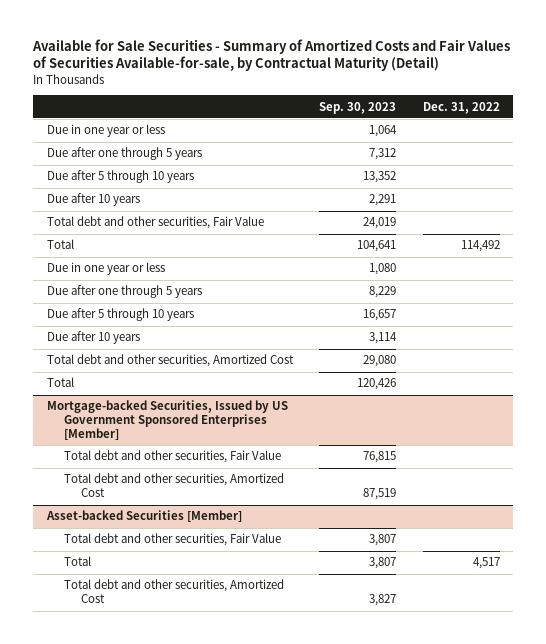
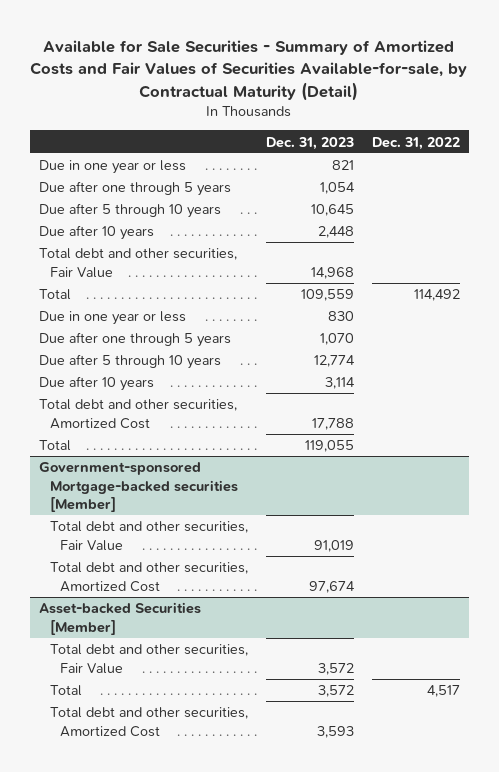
[319,101,397,114] Sep. 30, 2023 -> none
none -> [265,136,354,150] Dec. 31, 2023
[46,400,288,441] Mortgage-backed Securities, Issued by US Government Sponsored Enterprises [Member] -> [39,462,238,513] Government-sponsored Mortgage-backed securities [Member]

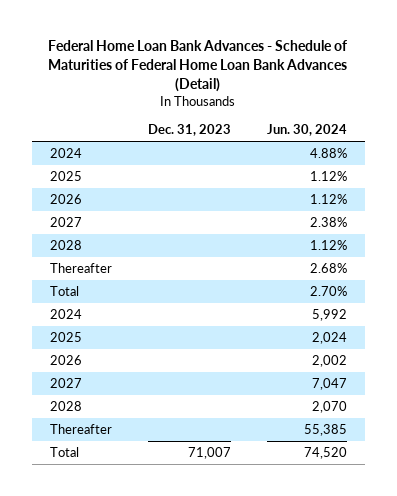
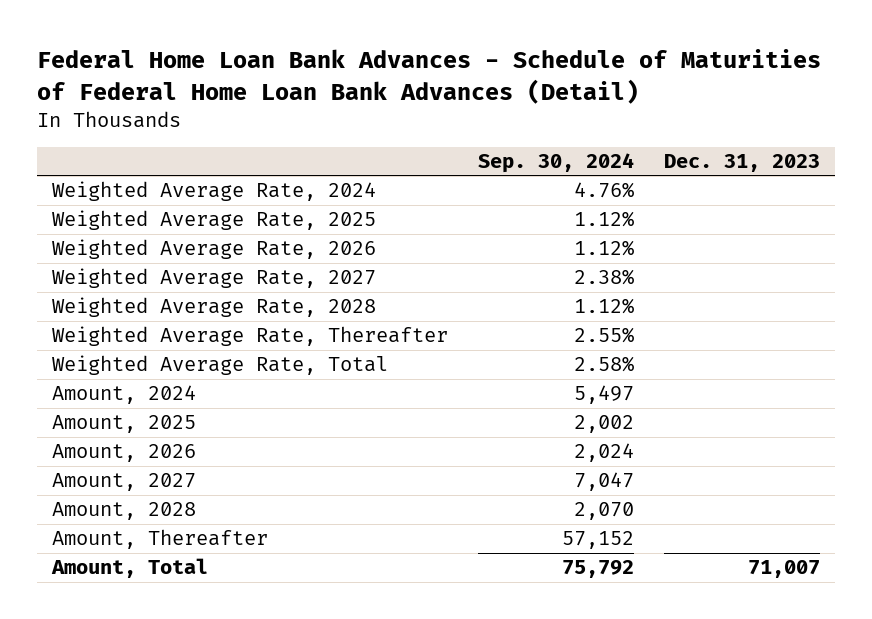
[266,124,347,137] Jun. 30, 2024 -> none
none -> [478,152,635,173] Sep. 30, 2024
[49,147,82,158] 2024 -> [52,181,377,202] Weighted Average Rate, 2024
[49,170,82,181] 2025 -> [52,210,377,231] Weighted Average Rate, 2025
[49,193,82,204] 2026 -> [52,239,377,260] Weighted Average Rate, 2026
[49,216,82,227] 2027 -> [52,268,377,289] Weighted Average Rate, 2027
[49,239,82,250] 2028 -> [52,297,377,318] Weighted Average Rate, 2028
[49,262,112,273] Thereafter -> [52,326,449,347] Weighted Average Rate, Thereafter
[49,285,79,296] Total -> [52,355,389,376] Weighted Average Rate, Total
[49,308,82,319] 2024 -> [52,385,197,405] Amount, 2024
[49,331,82,342] 2025 -> [52,415,197,434] Amount, 2025
[49,354,82,365] 2026 -> [52,444,197,463] Amount, 2026
[49,377,82,388] 2027 -> [52,473,197,492] Amount, 2027
[49,400,82,411] 2028 -> [52,502,197,521] Amount, 2028
[49,423,112,434] Thereafter -> [52,529,269,550] Amount, Thereafter
[49,446,79,457] Total -> [51,558,209,579] Amount, Total

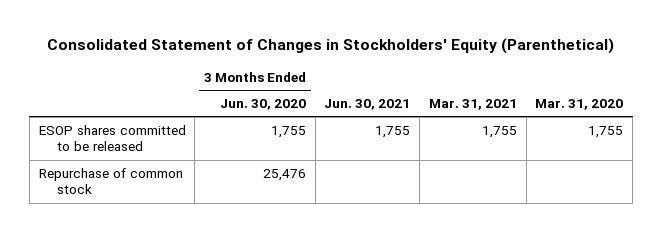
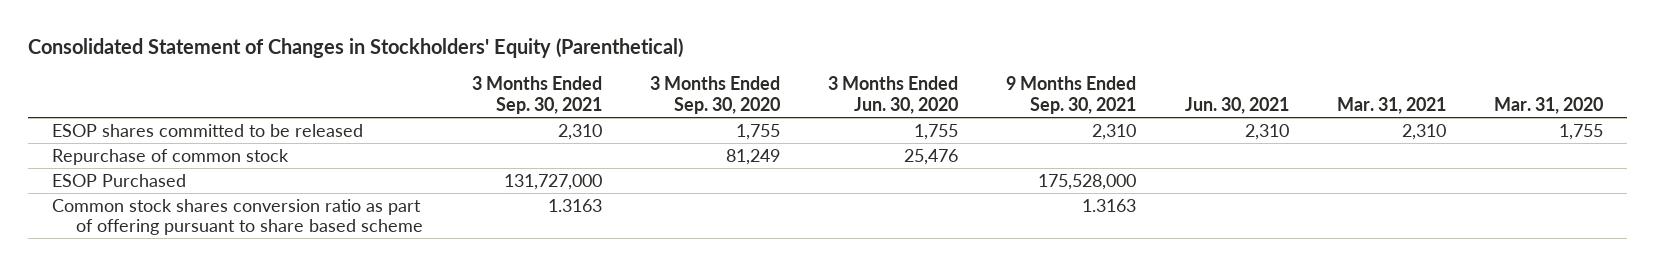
none -> [471,76,602,114] 3 Months Ended Sep. 30, 2021
none -> [649,76,780,114] 3 Months Ended Sep. 30, 2020
none -> [1006,76,1137,114] 9 Months Ended Sep. 30, 2021
[375,125,411,138] 1,755 -> [1244,123,1289,140] 2,310
[481,125,517,138] 1,755 -> [1401,123,1446,140] 2,310
none -> [51,173,186,187] ESOP Purchased
none -> [51,198,424,236] Common stock shares conversion ratio as part of offering pursuant to share based scheme

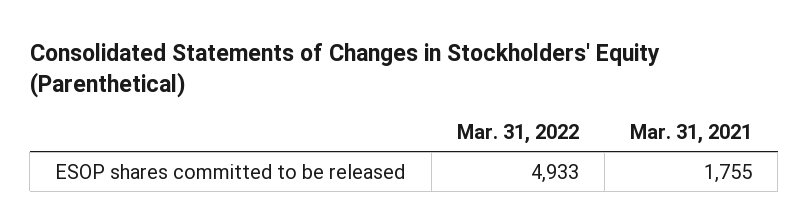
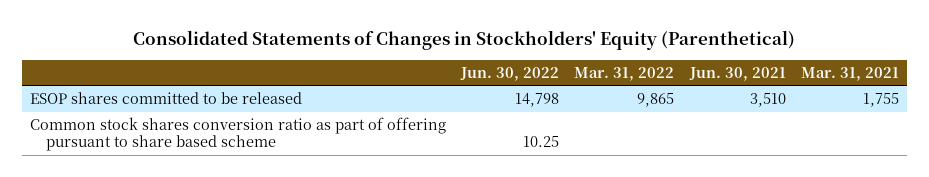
none -> [460,66,560,81] Jun. 30, 2022
none -> [688,66,786,81] Jun. 30, 2021
[530,163,579,183] 4,933 -> [637,93,675,108] 9,865
none -> [29,117,446,152] Common stock shares conversion ratio as part of offering pursuant to share based scheme

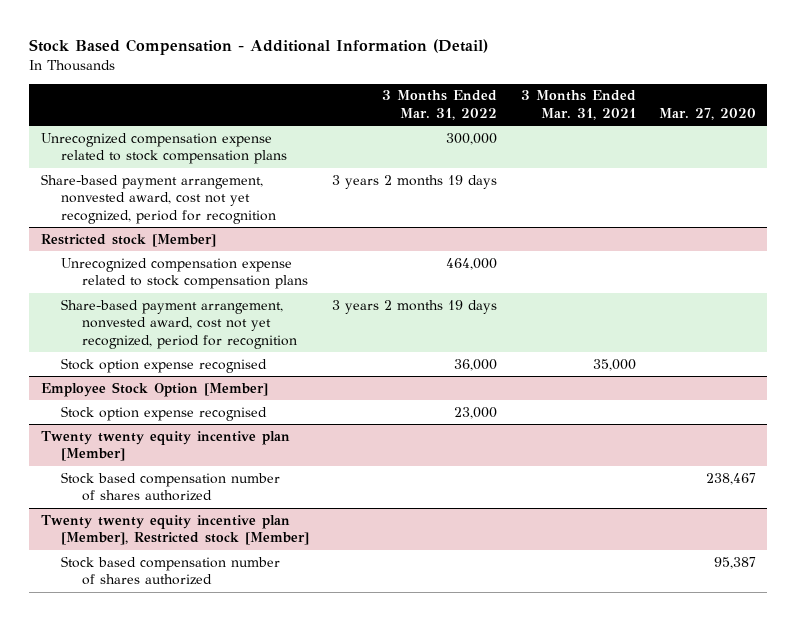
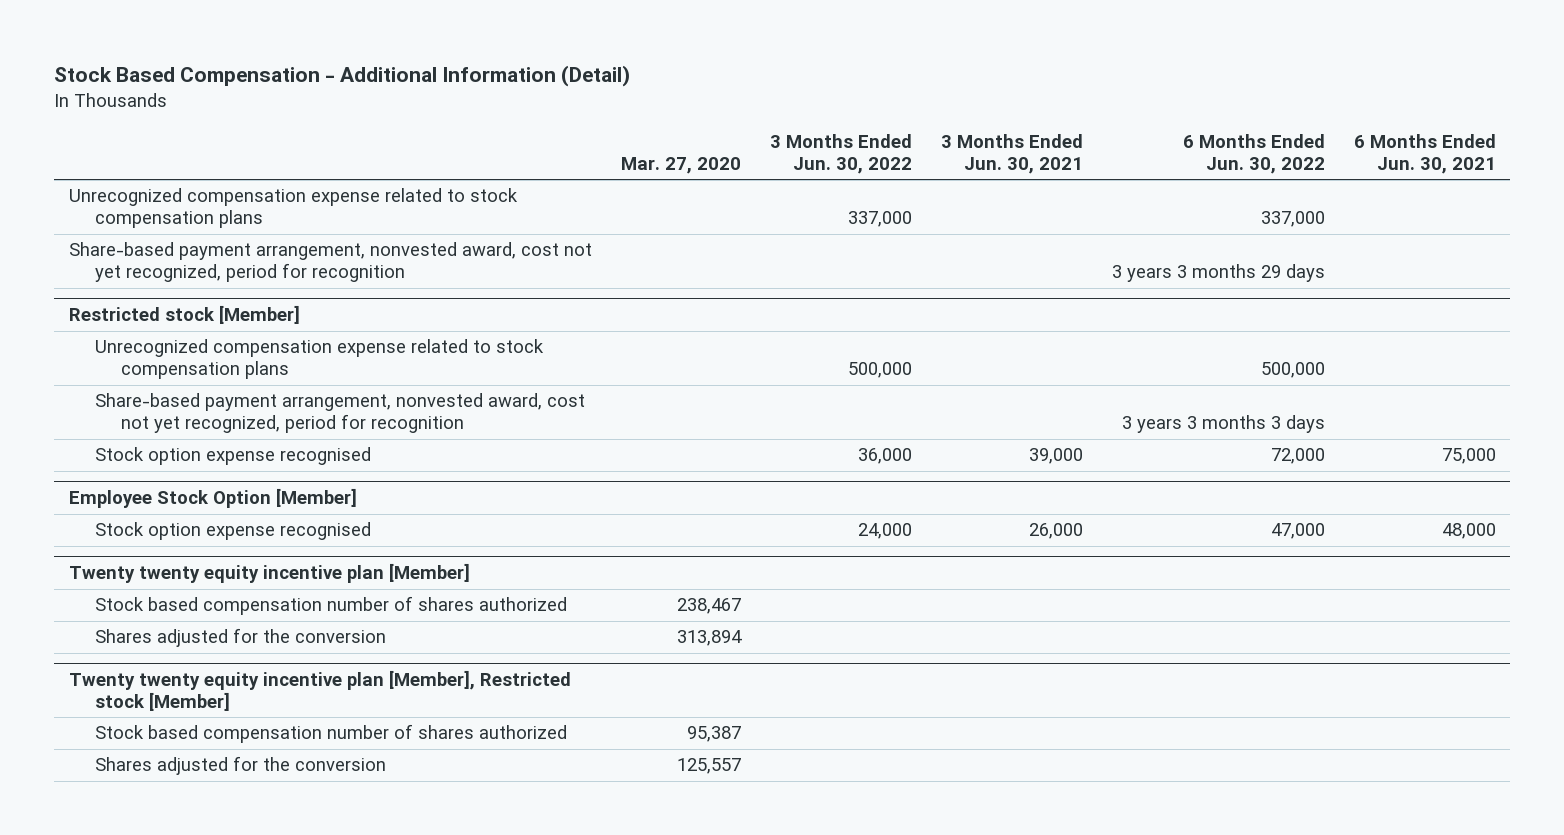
[382,90,498,120] 3 Months Ended Mar. 31, 2022 -> none
[520,90,636,120] 3 Months Ended Mar. 31, 2021 -> none
none -> [769,133,912,174] 3 Months Ended Jun. 30, 2022
none -> [940,133,1083,174] 3 Months Ended Jun. 30, 2021
none -> [1182,133,1325,174] 6 Months Ended Jun. 30, 2022
none -> [1353,133,1496,174] 6 Months Ended Jun. 30, 2021
none -> [94,628,386,648] Shares adjusted for the conversion
none -> [94,756,386,776] Shares adjusted for the conversion

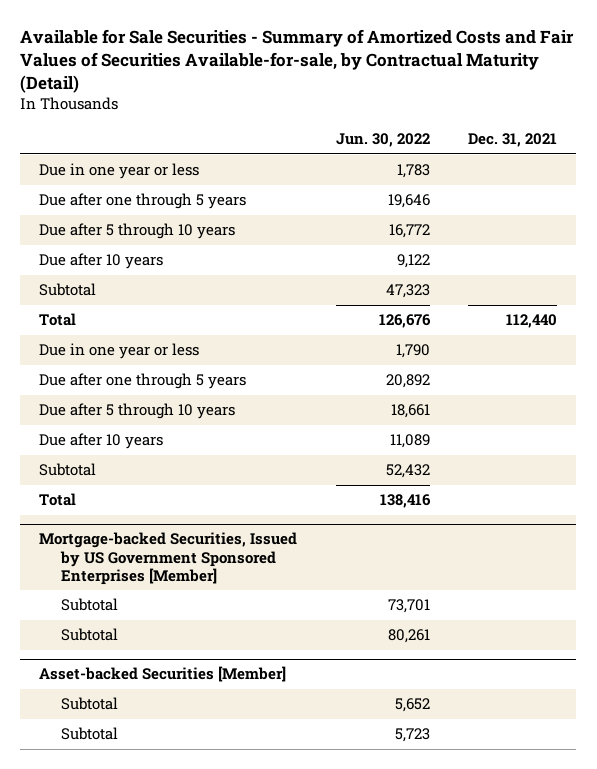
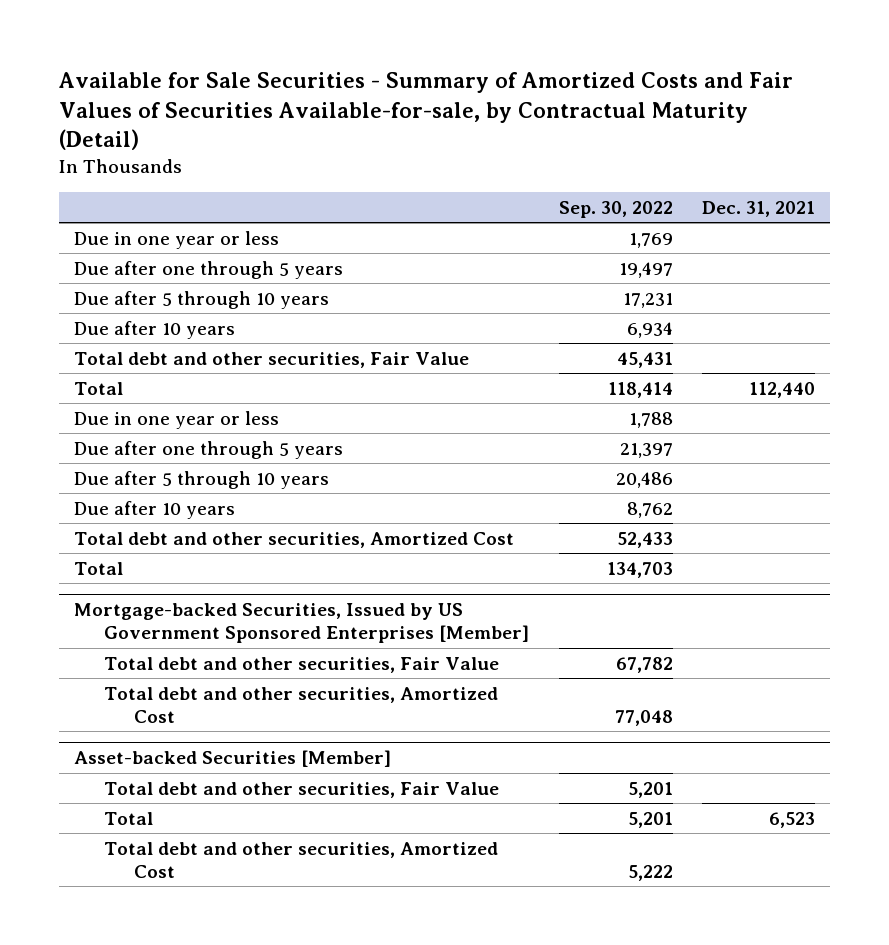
[335,133,430,148] Jun. 30, 2022 -> none
none -> [558,200,673,218] Sep. 30, 2022
[39,283,97,297] Subtotal -> [73,351,469,368] Total debt and other securities, Fair Value
[39,463,97,477] Subtotal -> [73,531,514,548] Total debt and other securities, Amortized Cost
[61,598,119,612] Subtotal -> [103,656,499,673] Total debt and other securities, Fair Value
[61,628,119,642] Subtotal -> [103,686,498,723] Total debt and other securities, Amortized Cost
[61,697,119,711] Subtotal -> [103,781,499,798] Total debt and other securities, Fair Value
none -> [103,811,153,825] Total
[61,727,119,741] Subtotal -> [103,841,498,878] Total debt and other securities, Amortized Cost

